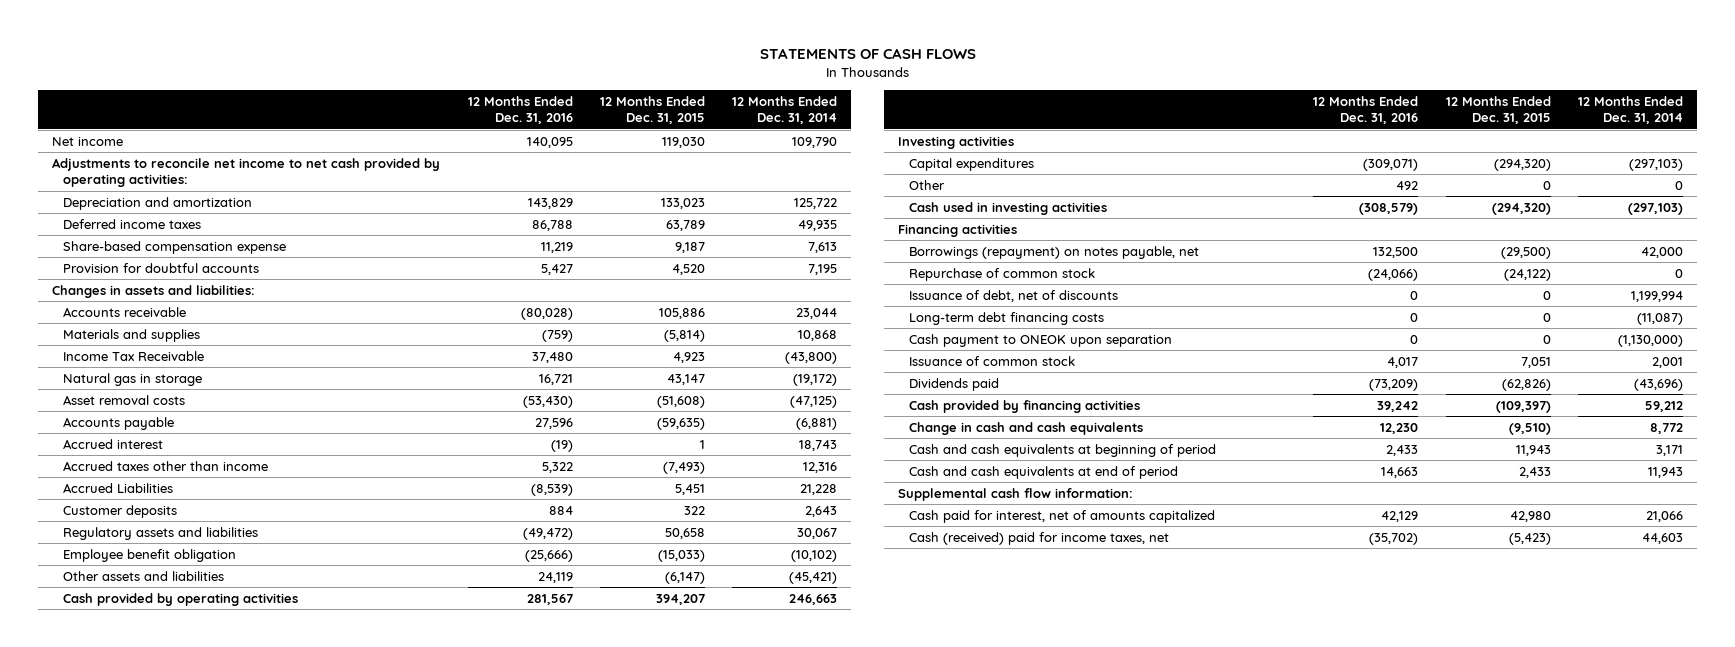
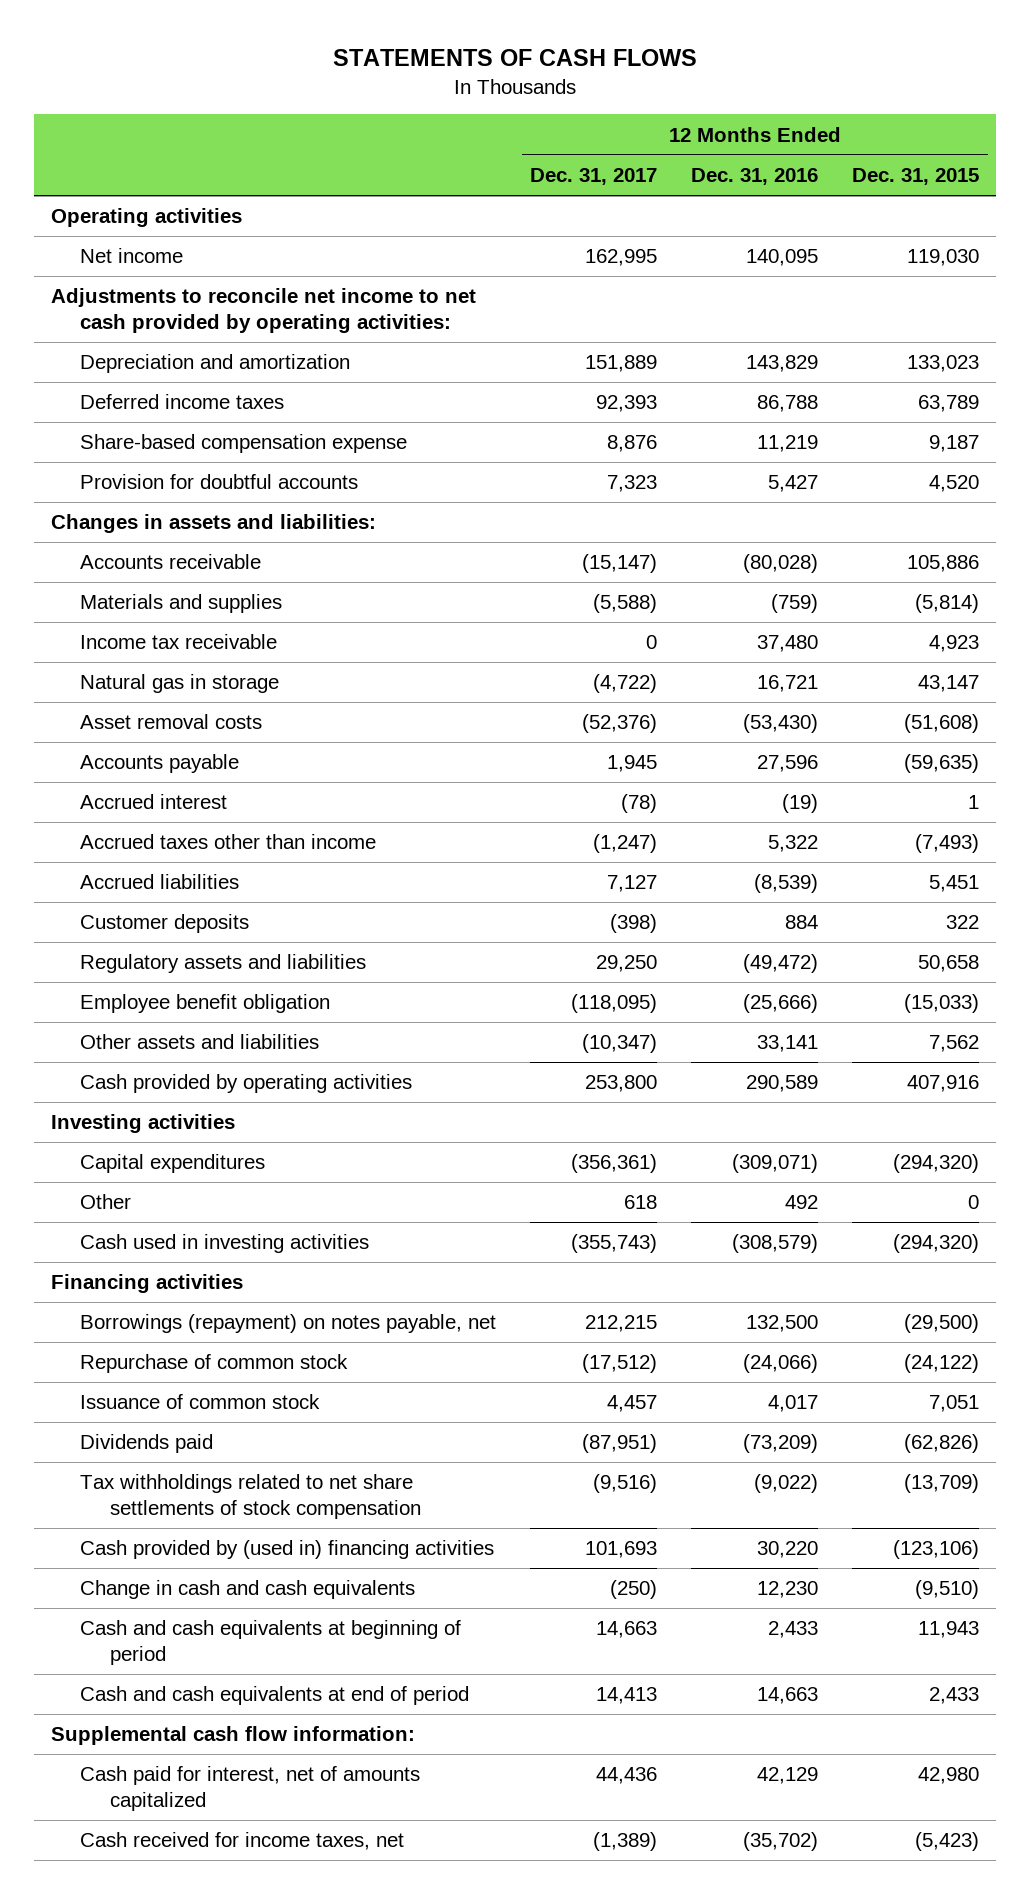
[732,95,838,125] 12 Months Ended Dec. 31, 2014 -> none
none -> [530,167,658,185] Dec. 31, 2017
none -> [51,208,243,228] Operating activities
[63,350,205,361] Income Tax Receivable -> [80,634,278,650] Income tax receivable
[63,482,174,493] Accrued Liabilities -> [80,874,240,890] Accrued liabilities
[537,571,573,583] 24,119 -> [757,1035,819,1053] 33,141
[664,571,705,584] (6,147) -> [929,1035,980,1053] 7,562
[526,593,573,605] 281,567 -> [746,1075,819,1093] 290,589
[655,593,705,605] 394,207 -> [907,1075,980,1093] 407,916
[908,289,1118,302] Issuance of debt, net of discounts -> none
[908,311,1104,325] Long-term debt financing costs -> none
[908,333,1172,347] Cash payment to ONEOK upon separation -> none
none -> [80,1474,421,1519] Tax withholdings related to net share settlements of stock compensation
[908,399,1140,413] Cash provided by financing activities -> [80,1540,495,1560] Cash provided by (used in) financing activities
[1377,400,1419,412] 39,242 -> [757,1541,819,1559] 30,220
[1495,400,1551,413] (109,397) -> [893,1540,980,1560] (123,106)
[908,531,1169,545] Cash (received) paid for income taxes, net -> [80,1832,405,1851] Cash received for income taxes, net

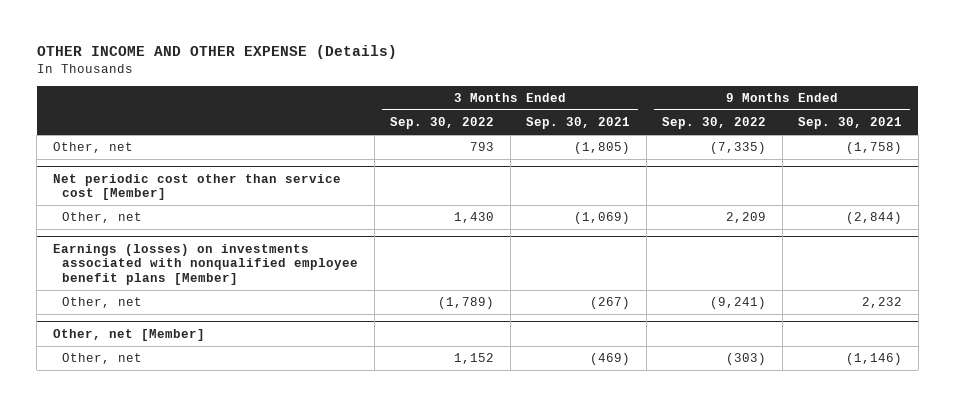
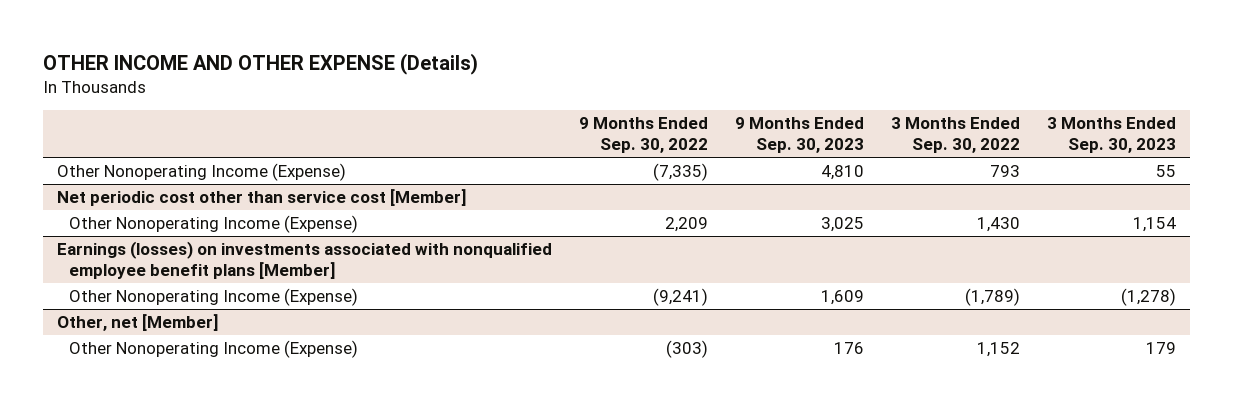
[526,117,631,130] Sep. 30, 2021 -> none
[798,117,903,130] Sep. 30, 2021 -> none
none -> [734,117,864,154] 9 Months Ended Sep. 30, 2023
none -> [1047,117,1177,154] 3 Months Ended Sep. 30, 2023
[52,142,133,154] Other, net -> [56,163,346,182] Other Nonoperating Income (Expense)
[62,212,143,224] Other, net -> [69,215,359,234] Other Nonoperating Income (Expense)
[62,297,143,309] Other, net -> [69,288,359,307] Other Nonoperating Income (Expense)
[62,353,143,365] Other, net -> [69,340,359,359] Other Nonoperating Income (Expense)

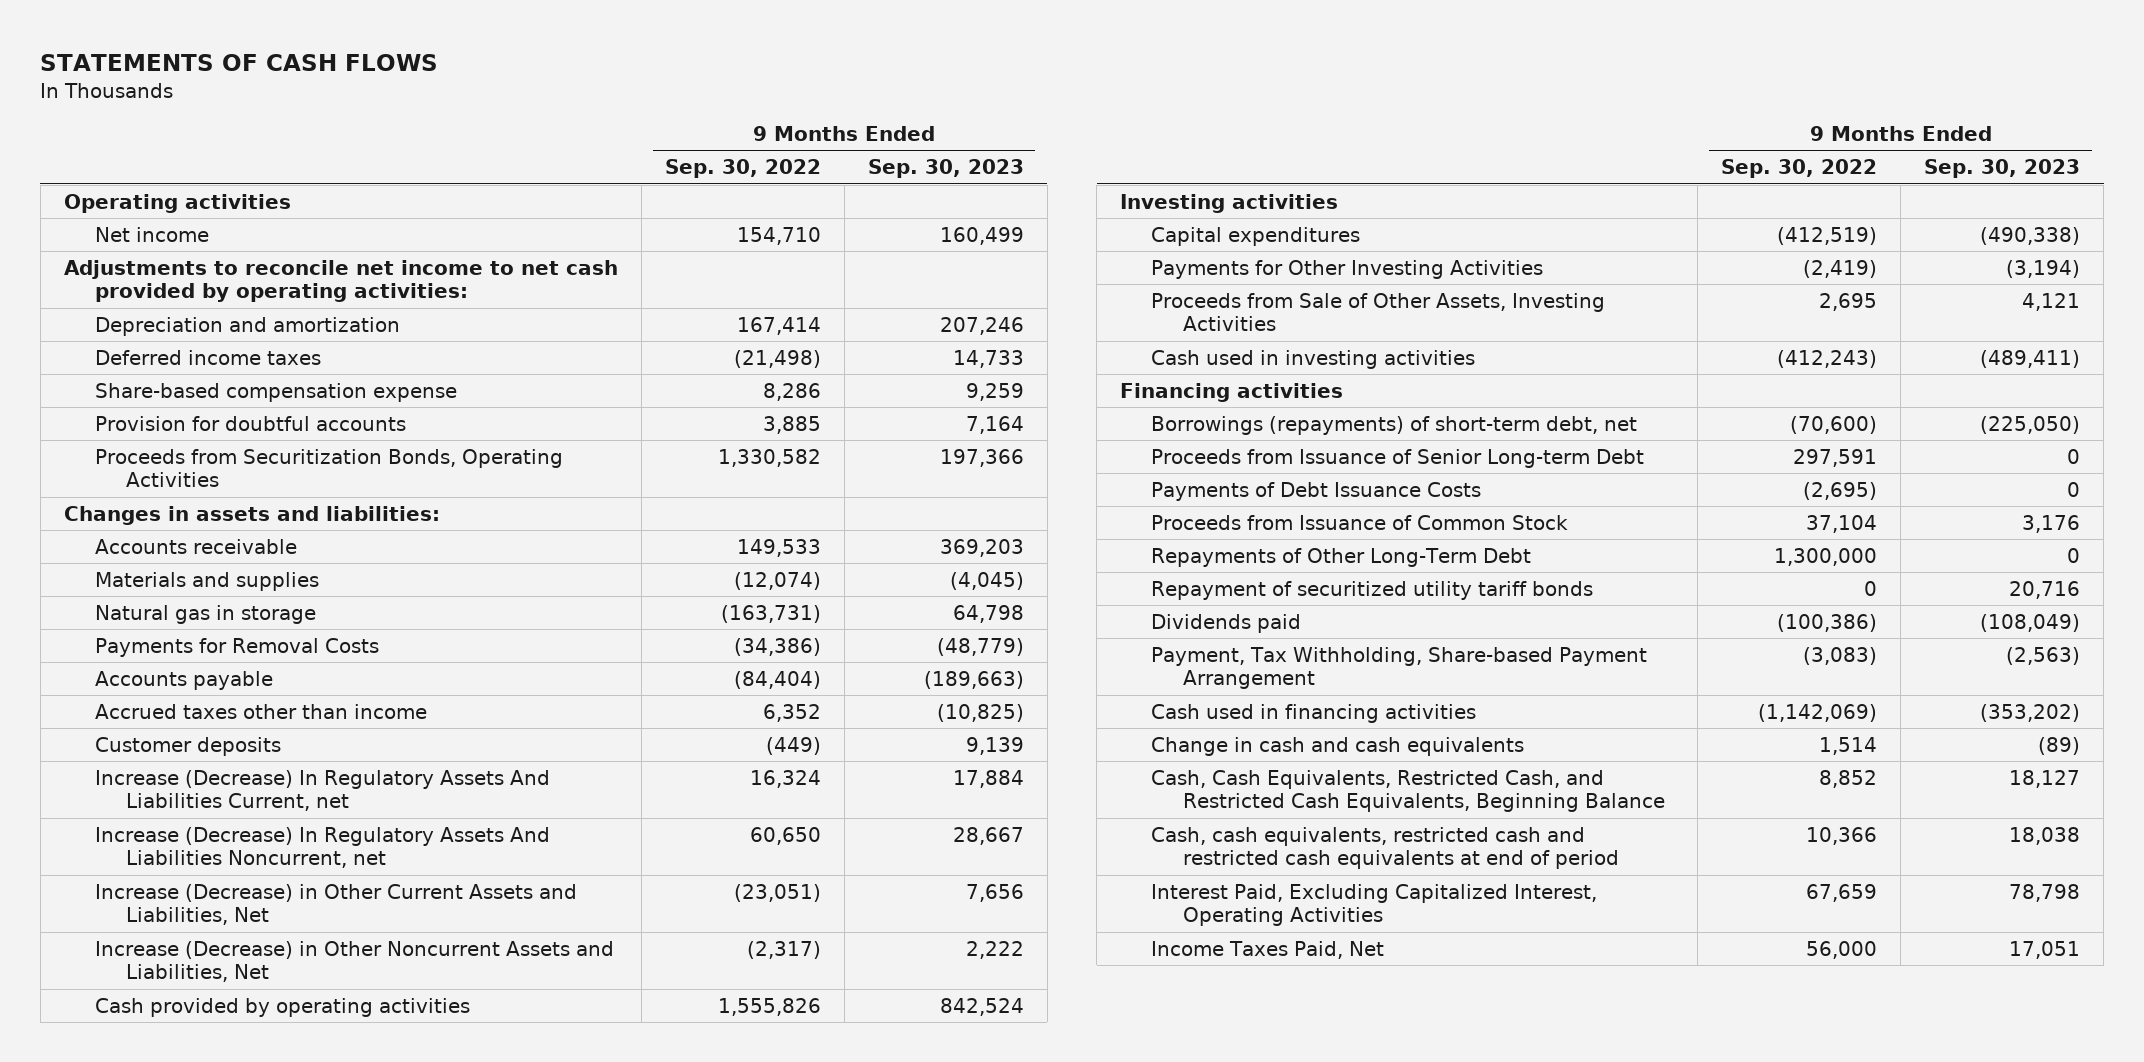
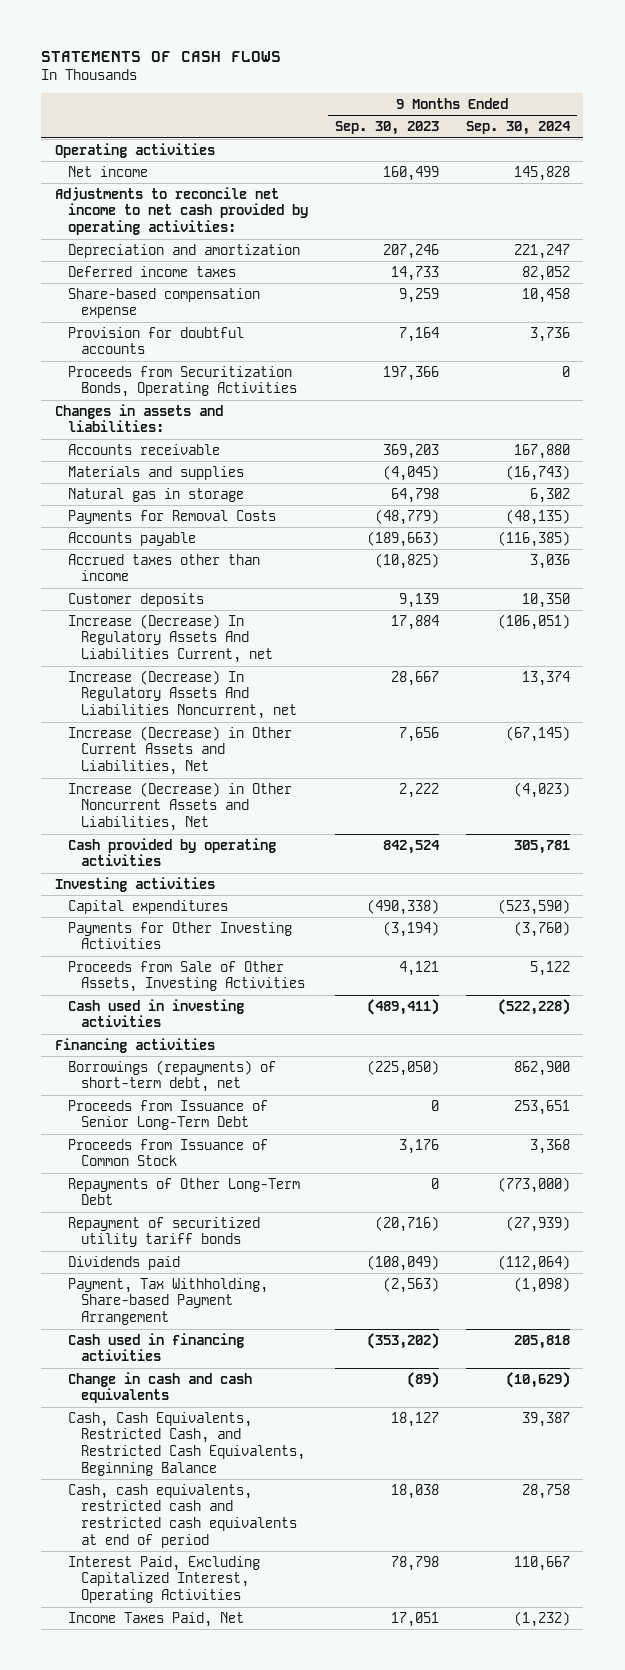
[664,159,821,179] Sep. 30, 2022 -> none
none -> [465,121,571,136] Sep. 30, 2024
[1151,481,1482,501] Payments of Debt Issuance Costs -> none
[1151,448,1645,468] Proceeds from Issuance of Senior Long-term Debt -> [67,1099,268,1131] Proceeds from Issuance of Senior Long-Term Debt
[2009,580,2081,599] 20,716 -> [374,1215,439,1232] (20,716)

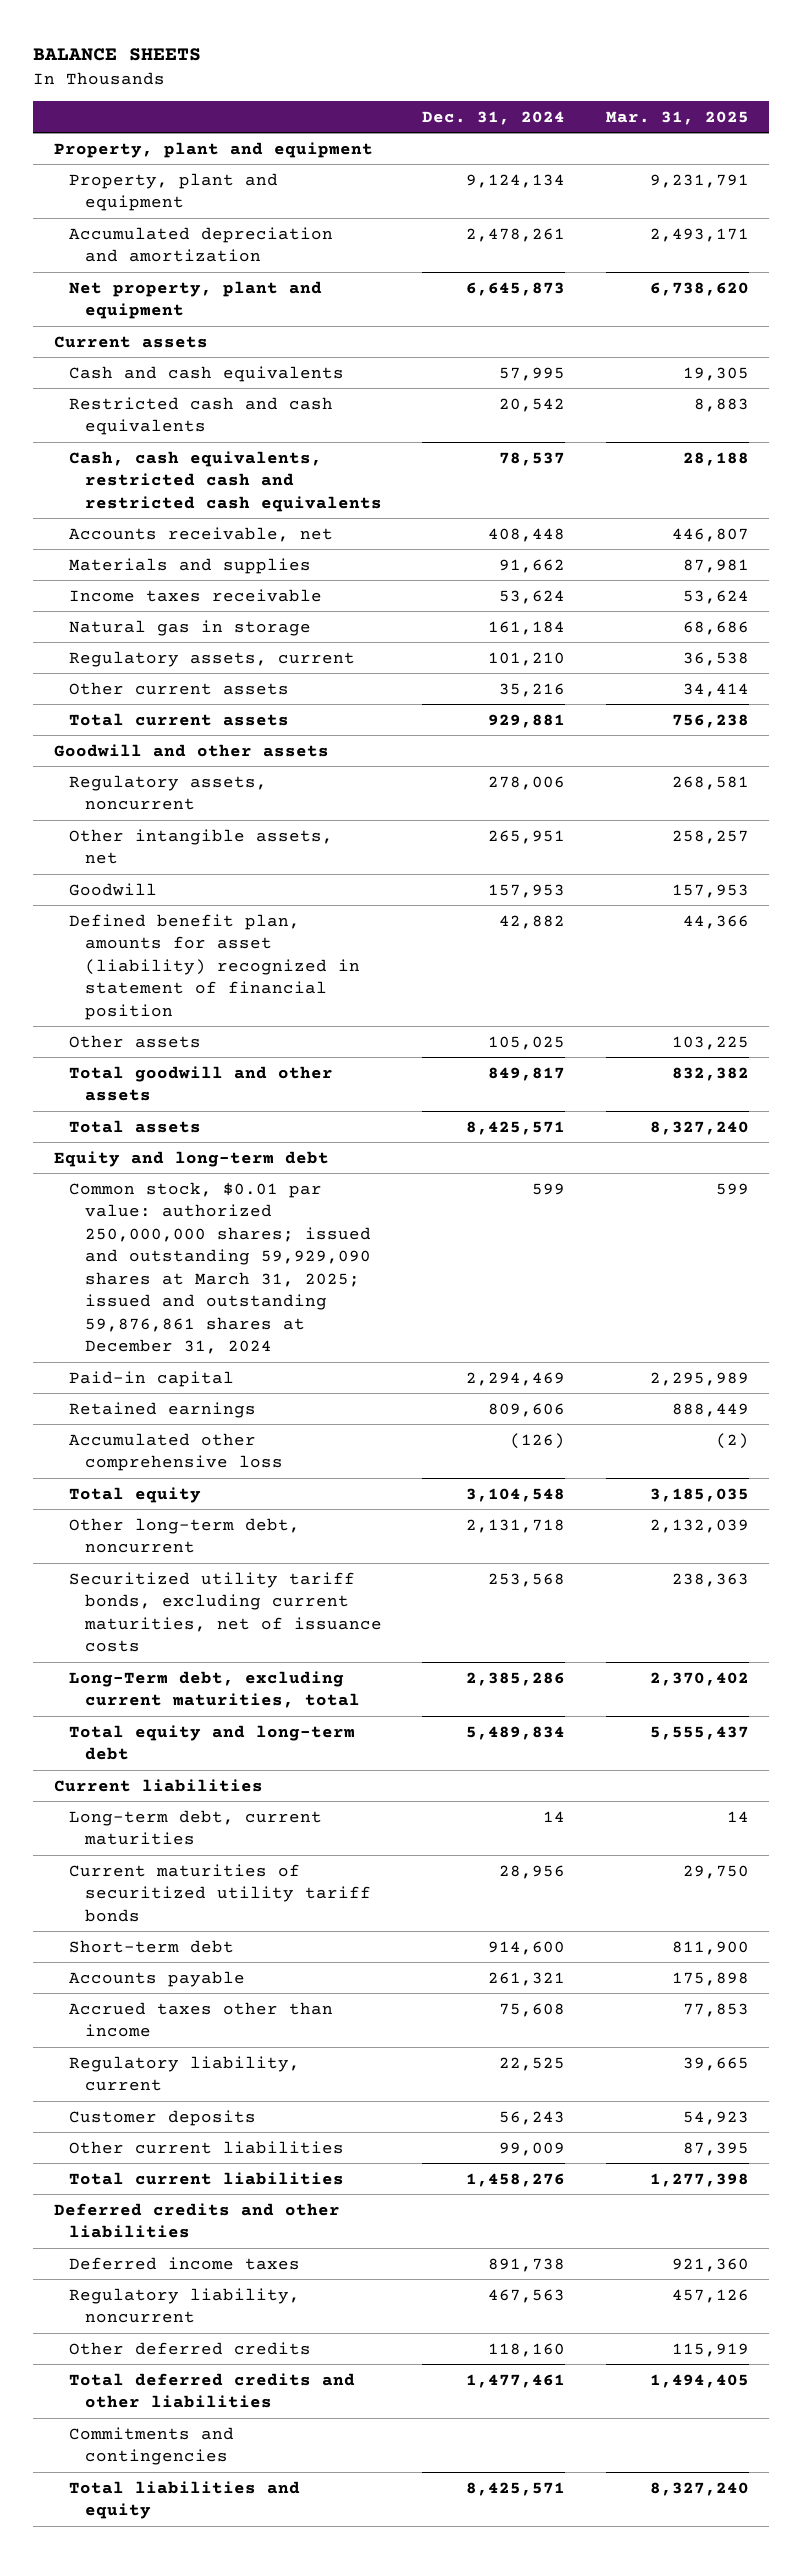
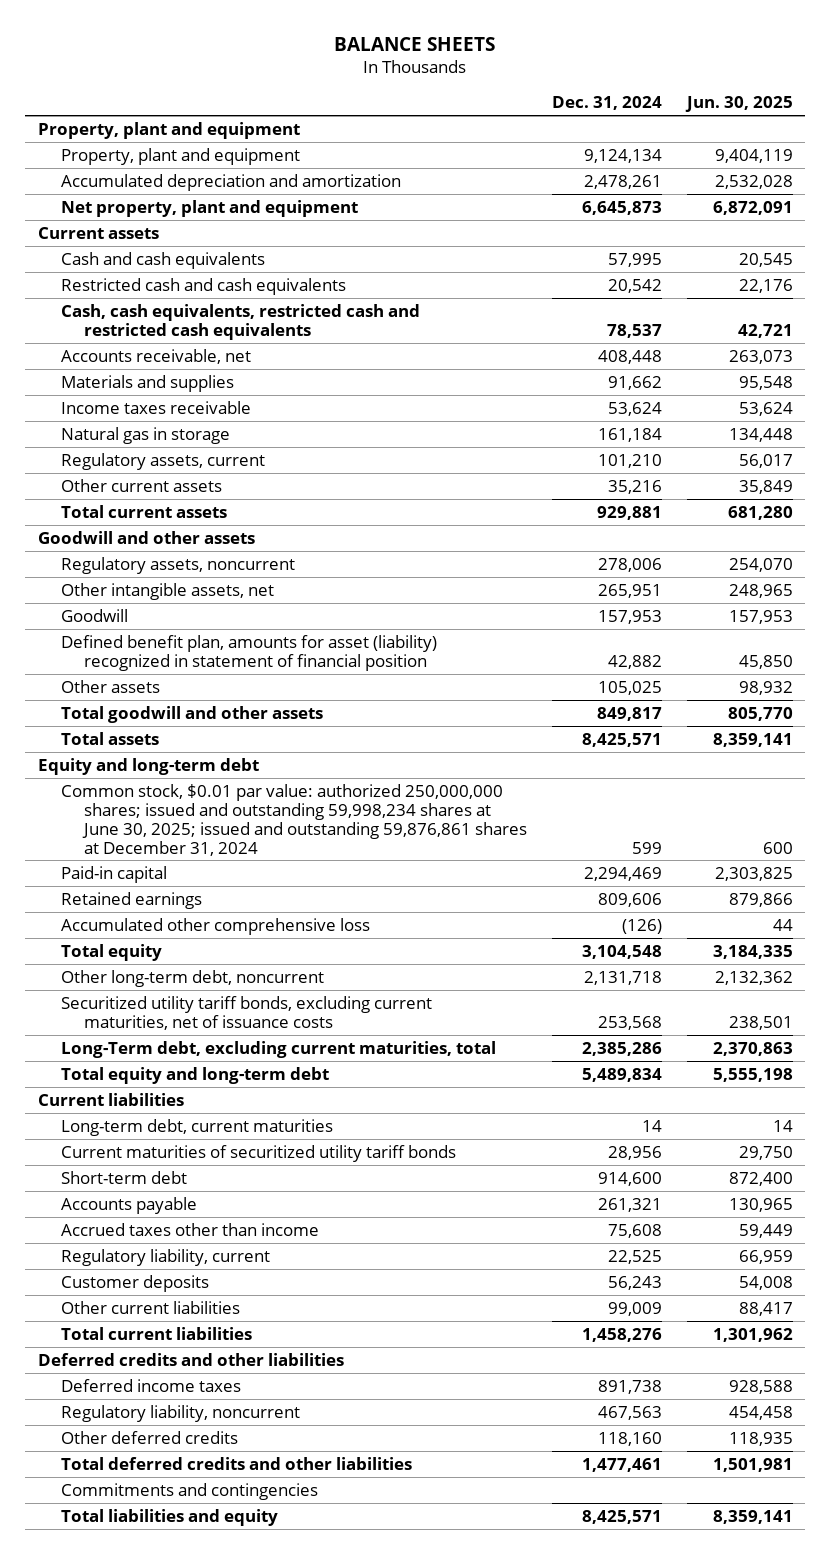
[606,110,750,125] Mar. 31, 2025 -> none
none -> [684,96,793,113] Jun. 30, 2025
[69,1181,371,1355] Common stock, $0.01 par value: authorized 250,000,000 shares; issued and outstanding 59,929,090 shares at March 31, 2025; issued and outstanding 59,876,861 shares at December 31, 2024 -> [60,783,527,856] Common stock, $0.01 par value: authorized 250,000,000 shares; issued and outstanding 59,998,234 shares at June 30, 2025; issued and outstanding 59,876,861 shares at December 31, 2024

